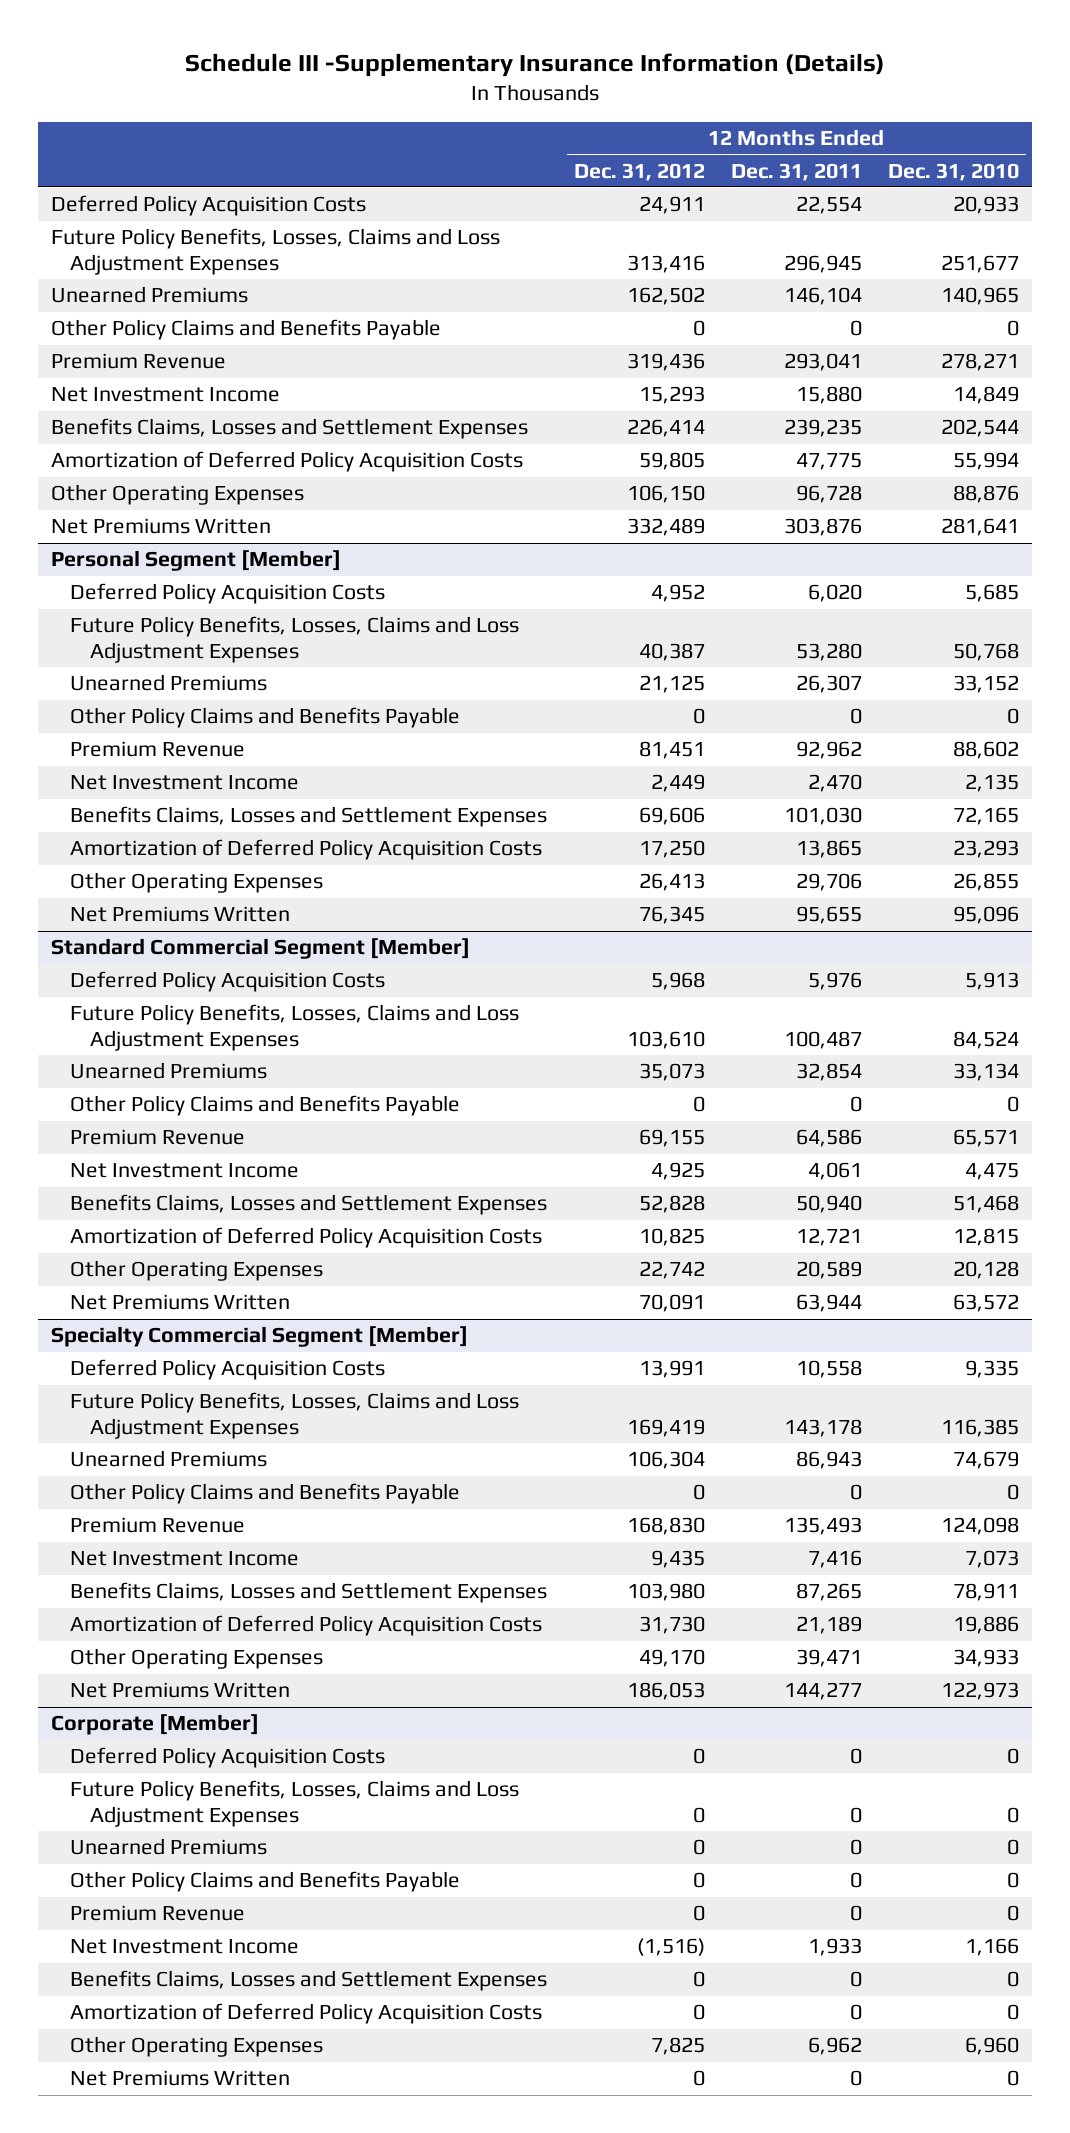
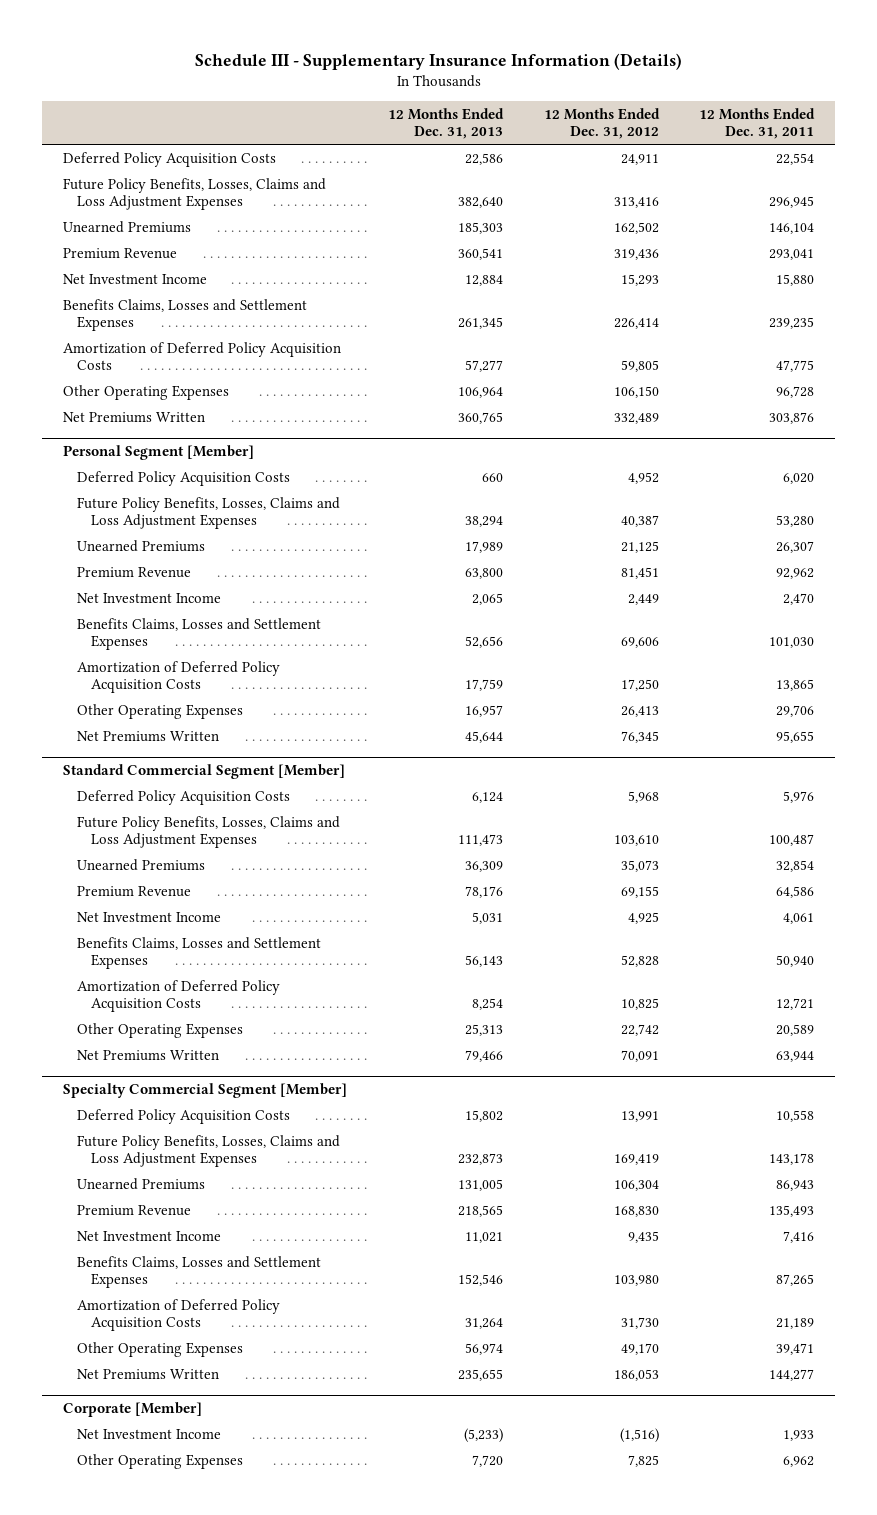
[184,53,885,78] Schedule III -Supplementary Insurance Information (Details) -> [194,52,682,70] Schedule III - Supplementary Insurance Information (Details)
[888,162,1020,181] Dec. 31, 2010 -> none
none -> [387,107,504,140] 12 Months Ended Dec. 31, 2013
[50,319,441,341] Other Policy Claims and Benefits Payable -> none
[70,707,461,729] Other Policy Claims and Benefits Payable -> none
[70,1095,461,1117] Other Policy Claims and Benefits Payable -> none
[70,1483,461,1505] Other Policy Claims and Benefits Payable -> none
[70,1747,386,1769] Deferred Policy Acquisition Costs -> none
[70,1780,520,1827] Future Policy Benefits, Losses, Claims and Loss Adjustment Expenses -> none
[70,1838,268,1856] Unearned Premiums -> none
[70,1871,461,1893] Other Policy Claims and Benefits Payable -> none
[70,1905,246,1922] Premium Revenue -> none
[70,1970,548,1992] Benefits Claims, Losses and Settlement Expenses -> none
[70,2003,543,2025] Amortization of Deferred Policy Acquisition Costs -> none
[70,2070,291,2087] Net Premiums Written -> none

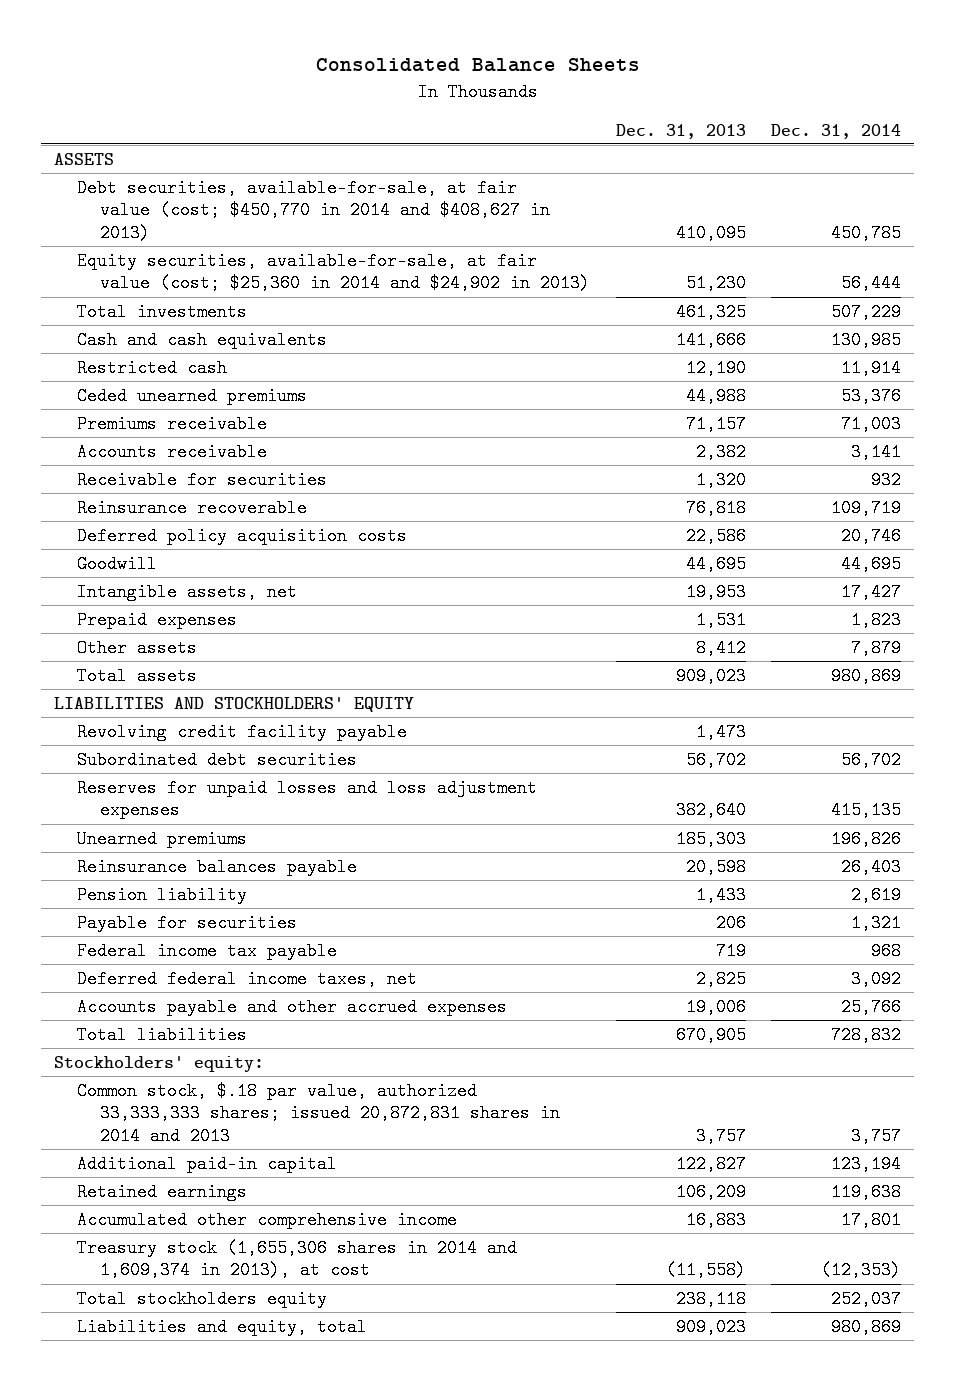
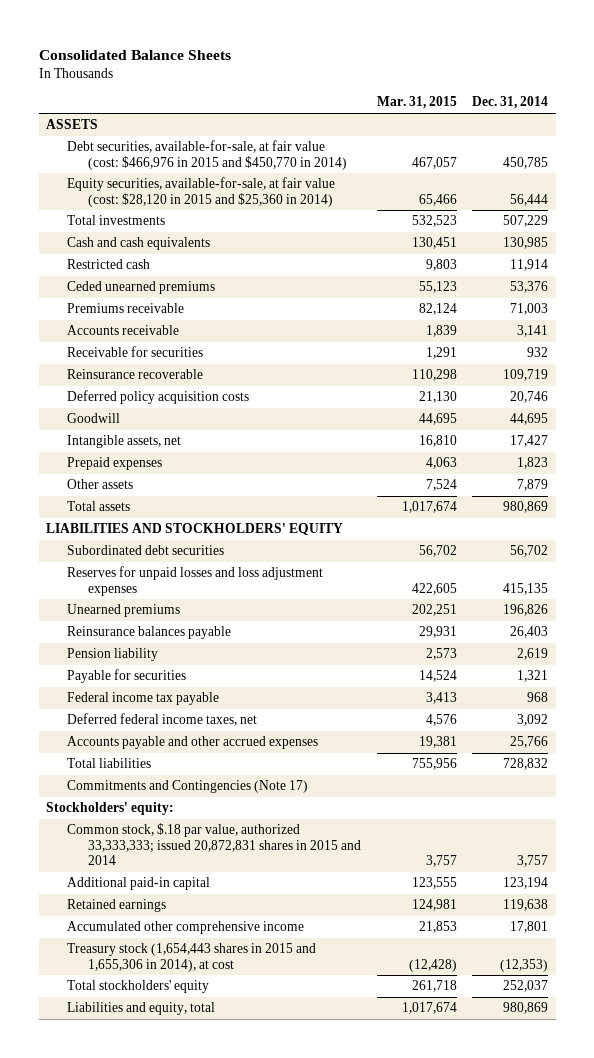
[615,123,746,139] Dec. 31, 2013 -> none
none -> [376,96,457,110] Mar. 31, 2015
[77,178,551,242] Debt securities, available-for-sale, at fair value (cost; $450,770 in 2014 and $408,627 in 2013) -> [67,140,348,170] Debt securities, available-for-sale, at fair value (cost: $466,976 in 2015 and $450,770 in 2014)
[77,251,591,293] Equity securities, available-for-sale, at fair value (cost; $25,360 in 2014 and $24,902 in 2013) -> [67,177,336,207] Equity securities, available-for-sale, at fair value (cost: $28,120 in 2015 and $25,360 in 2014)
[77,722,408,741] Revolving credit facility payable -> none
none -> [67,780,309,794] Commitments and Contingencies (Note 17)
[77,1081,561,1145] Common stock, $.18 par value, authorized 33,333,333 shares; issued 20,872,831 shares in 2014 and 2013 -> [67,823,362,866] Common stock, $.18 par value, authorized 33,333,333; issued 20,872,831 shares in 2015 and 2014
[77,1238,518,1280] Treasury stock (1,655,306 shares in 2014 and 1,609,374 in 2013), at cost -> [67,943,317,972] Treasury stock (1,654,443 shares in 2015 and 1,655,306 in 2014), at cost
[77,1289,328,1308] Total stockholders equity -> [67,980,210,994] Total stockholders' equity

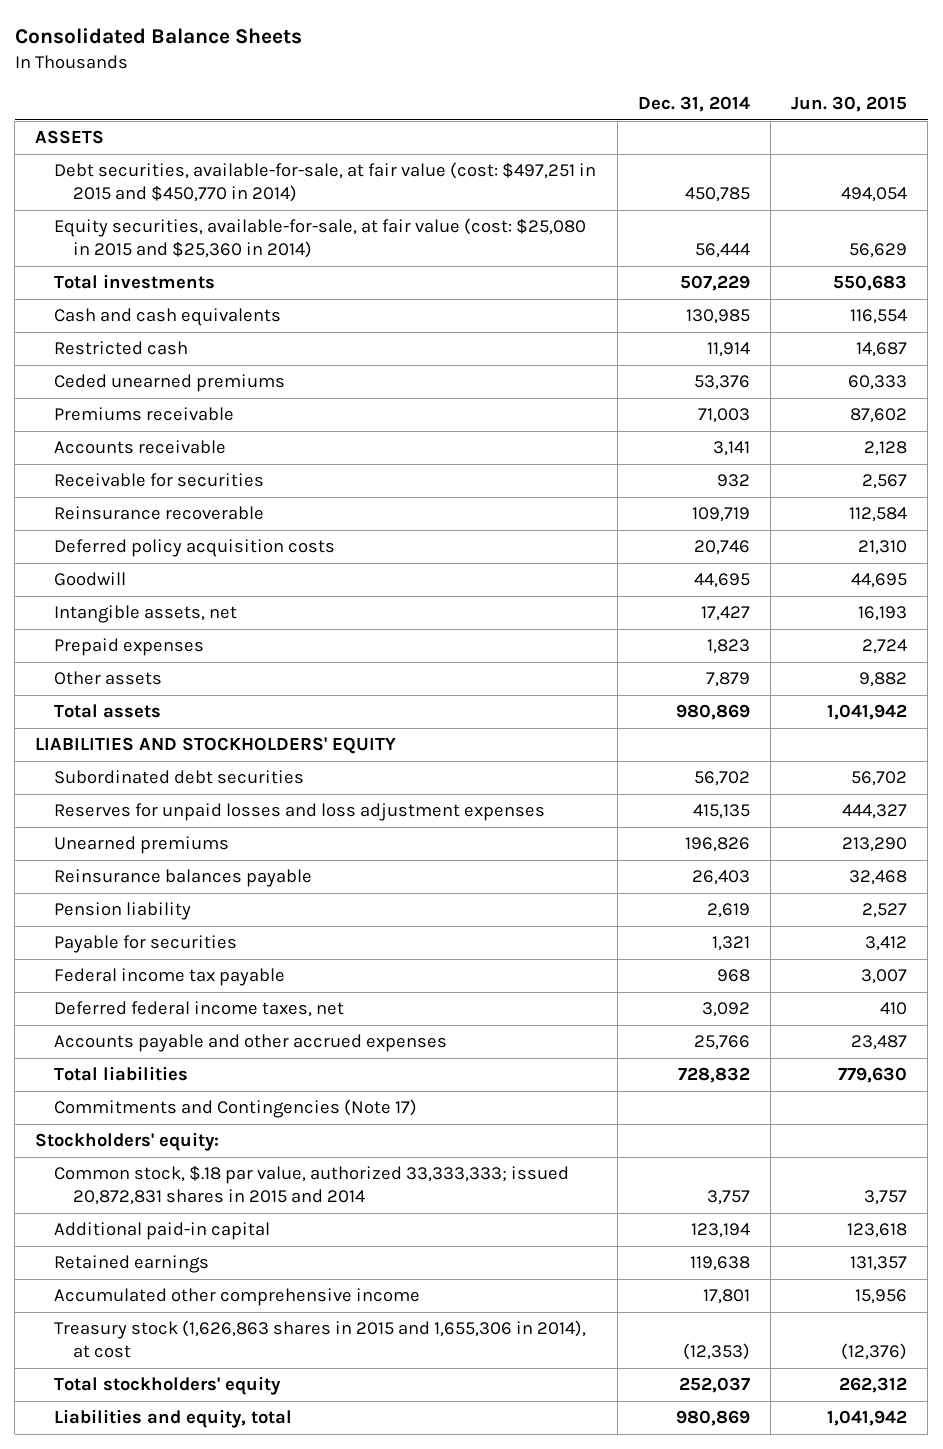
[376,96,457,110] Mar. 31, 2015 -> none
none -> [791,96,908,113] Jun. 30, 2015
[67,140,348,170] Debt securities, available-for-sale, at fair value (cost: $466,976 in 2015 and $450,770 in 2014) -> [54,162,597,202] Debt securities, available-for-sale, at fair value (cost: $497,251 in 2015 and $450,770 in 2014)
[67,177,336,207] Equity securities, available-for-sale, at fair value (cost: $28,120 in 2015 and $25,360 in 2014) -> [54,218,587,258] Equity securities, available-for-sale, at fair value (cost: $25,080 in 2015 and $25,360 in 2014)
[67,943,317,972] Treasury stock (1,654,443 shares in 2015 and 1,655,306 in 2014), at cost -> [54,1320,587,1358] Treasury stock (1,626,863 shares in 2015 and 1,655,306 in 2014), at cost

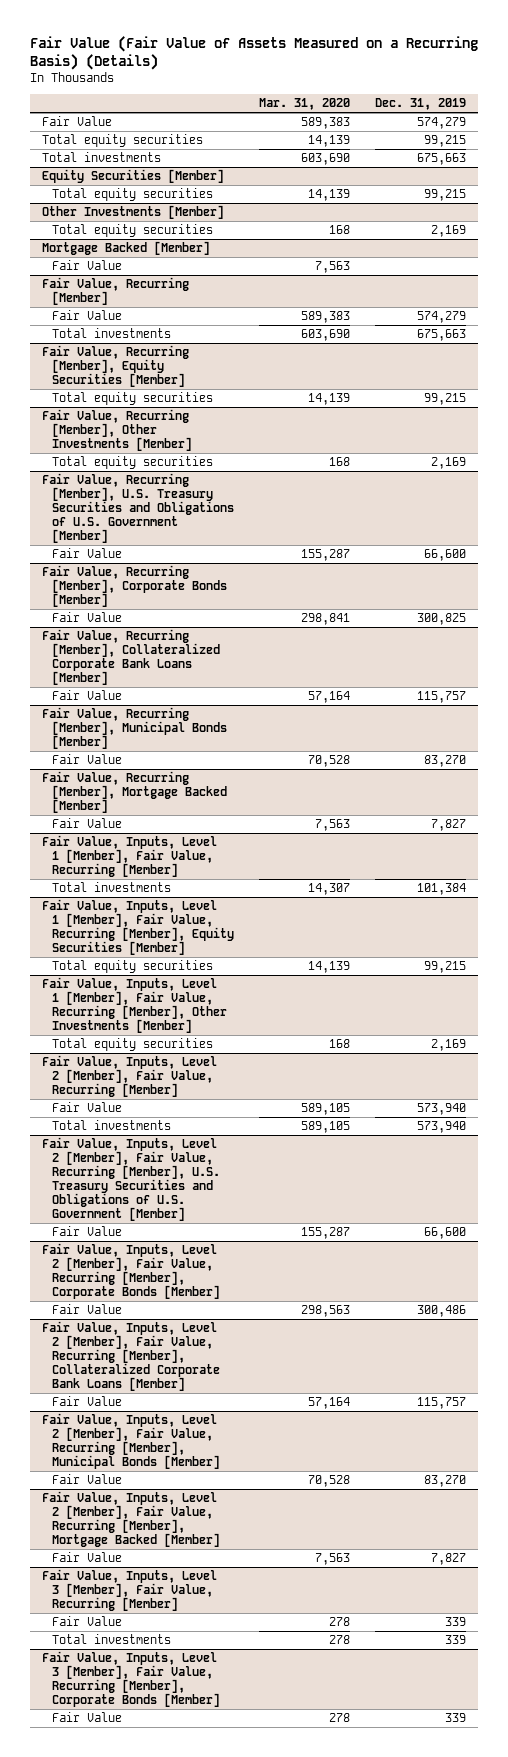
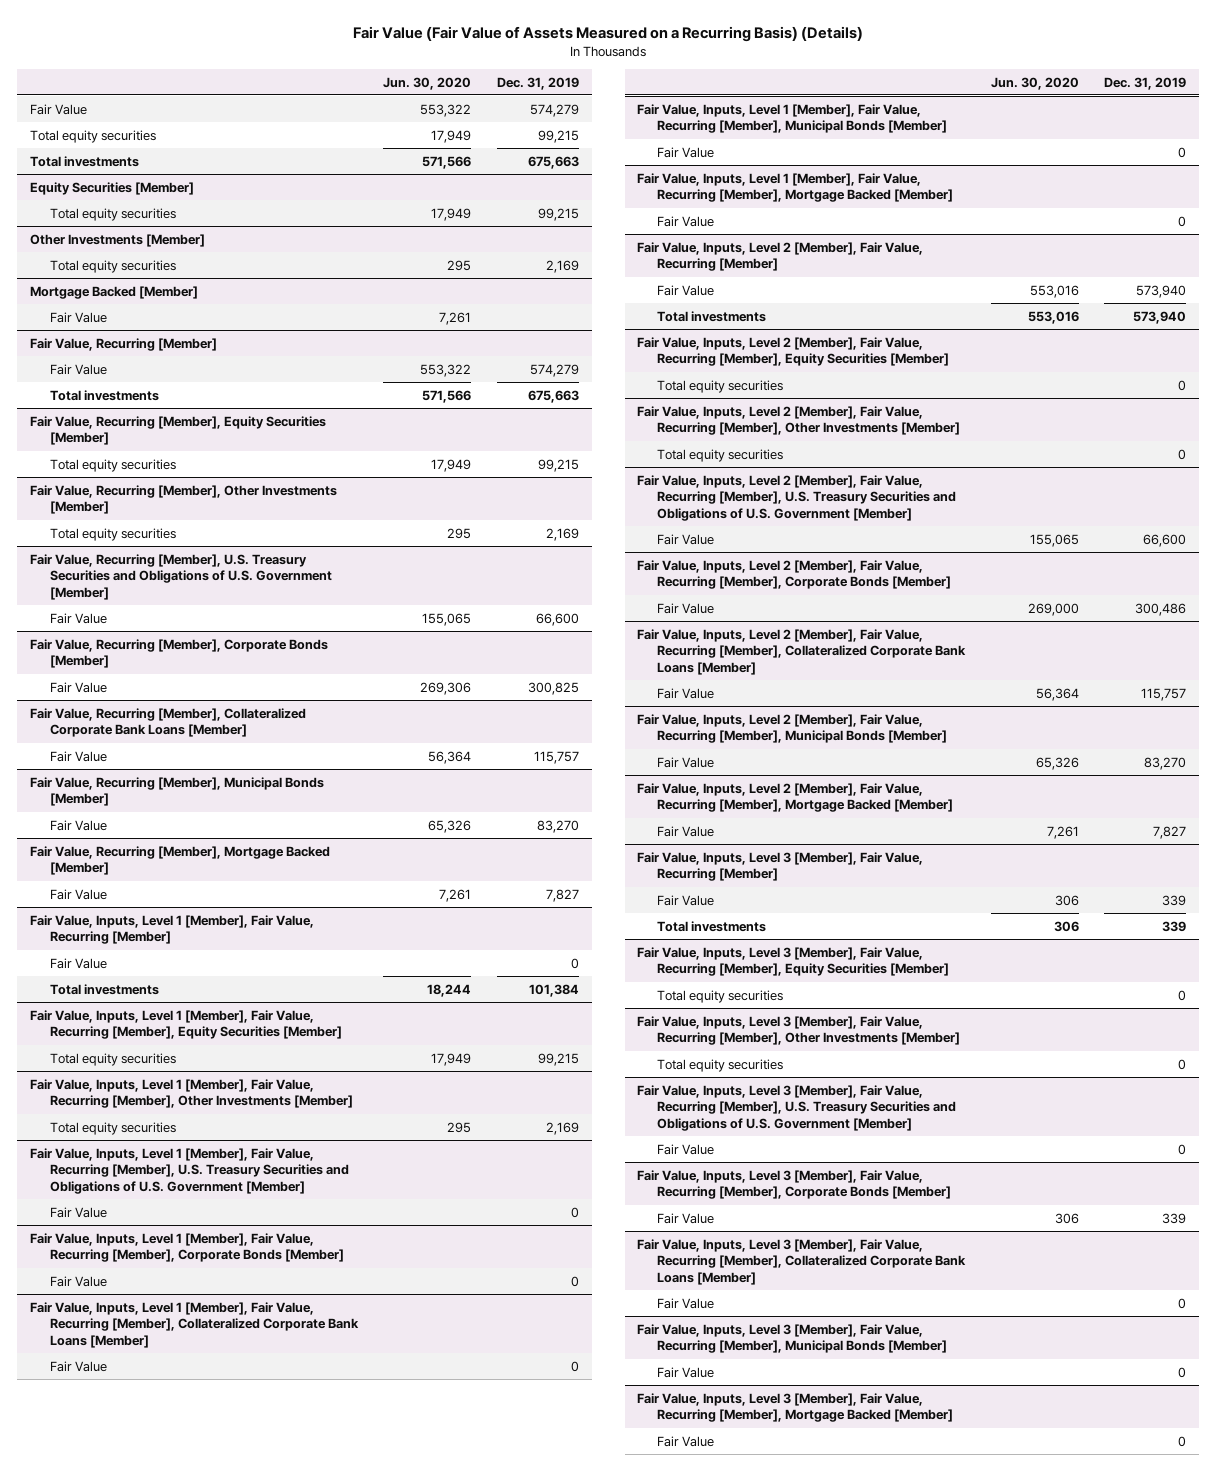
[258,98,350,111] Mar. 31, 2020 -> none
none -> [383,76,472,90] Jun. 30, 2020
none -> [50,957,108,969] Fair Value
none -> [30,1147,350,1194] Fair Value, Inputs, Level 1 [Member], Fair Value, Recurring [Member], U.S. Treasury Securities and Obligations of U.S. Government [Member]
none -> [50,1206,108,1218] Fair Value
none -> [30,1232,345,1263] Fair Value, Inputs, Level 1 [Member], Fair Value, Recurring [Member], Corporate Bonds [Member]
none -> [50,1275,108,1287] Fair Value
none -> [30,1301,360,1348] Fair Value, Inputs, Level 1 [Member], Fair Value, Recurring [Member], Collateralized Corporate Bank Loans [Member]
none -> [50,1360,108,1372] Fair Value
none -> [637,103,948,134] Fair Value, Inputs, Level 1 [Member], Fair Value, Recurring [Member], Municipal Bonds [Member]
none -> [657,146,715,158] Fair Value
none -> [637,172,954,203] Fair Value, Inputs, Level 1 [Member], Fair Value, Recurring [Member], Mortgage Backed [Member]
none -> [657,215,715,227] Fair Value
none -> [637,336,950,367] Fair Value, Inputs, Level 2 [Member], Fair Value, Recurring [Member], Equity Securities [Member]
none -> [657,379,784,393] Total equity securities
none -> [637,405,961,436] Fair Value, Inputs, Level 2 [Member], Fair Value, Recurring [Member], Other Investments [Member]
none -> [657,448,784,462] Total equity securities
none -> [637,946,950,977] Fair Value, Inputs, Level 3 [Member], Fair Value, Recurring [Member], Equity Securities [Member]
none -> [657,989,784,1003] Total equity securities
none -> [637,1015,961,1046] Fair Value, Inputs, Level 3 [Member], Fair Value, Recurring [Member], Other Investments [Member]
none -> [657,1058,784,1072] Total equity securities
none -> [637,1084,957,1131] Fair Value, Inputs, Level 3 [Member], Fair Value, Recurring [Member], U.S. Treasury Securities and Obligations of U.S. Government [Member]
none -> [657,1143,715,1155] Fair Value
none -> [637,1238,967,1285] Fair Value, Inputs, Level 3 [Member], Fair Value, Recurring [Member], Collateralized Corporate Bank Loans [Member]
none -> [657,1297,715,1309] Fair Value
none -> [637,1323,948,1354] Fair Value, Inputs, Level 3 [Member], Fair Value, Recurring [Member], Municipal Bonds [Member]
none -> [657,1366,715,1378] Fair Value
none -> [637,1392,954,1423] Fair Value, Inputs, Level 3 [Member], Fair Value, Recurring [Member], Mortgage Backed [Member]
none -> [657,1435,715,1447] Fair Value

